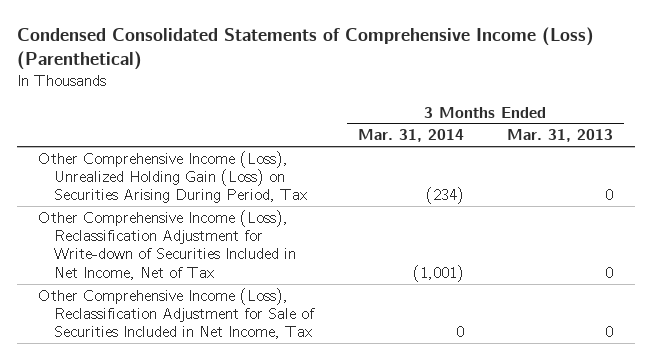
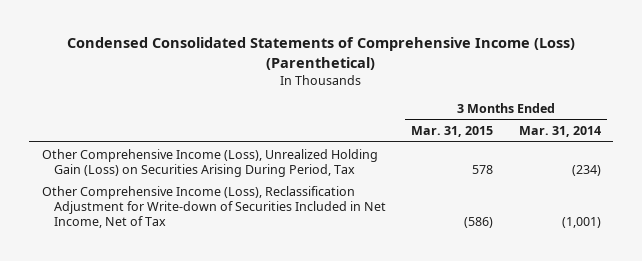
[506,129,613,143] Mar. 31, 2013 -> none
none -> [411,125,494,137] Mar. 31, 2015
[38,287,316,340] Other Comprehensive Income (Loss), Reclassification Adjustment for Sale of Securities Included in Net Income, Tax -> none

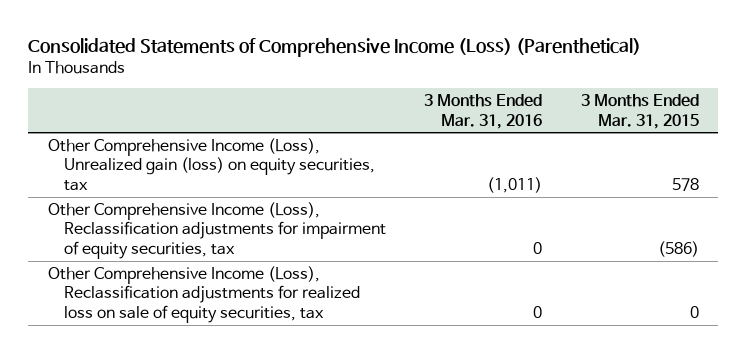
[67,37,576,70] Condensed Consolidated Statements of Comprehensive Income (Loss) (Parenthetical) -> [28,38,642,58] Consolidated Statements of Comprehensive Income (Loss) (Parenthetical)
[518,125,601,137] Mar. 31, 2014 -> none
none -> [424,93,543,129] 3 Months Ended Mar. 31, 2016
[41,148,378,177] Other Comprehensive Income (Loss), Unrealized Holding Gain (Loss) on Securities Arising During Period, Tax -> [47,137,375,192] Other Comprehensive Income (Loss), Unrealized gain (loss) on equity securities, tax
[41,185,386,228] Other Comprehensive Income (Loss), Reclassification Adjustment for Write-down of Securities Included in Net Income, Net of Tax -> [47,201,386,260] Other Comprehensive Income (Loss), Reclassification adjustments for impairment of equity securities, tax
none -> [47,265,360,324] Other Comprehensive Income (Loss), Reclassification adjustments for realized loss on sale of equity securities, tax

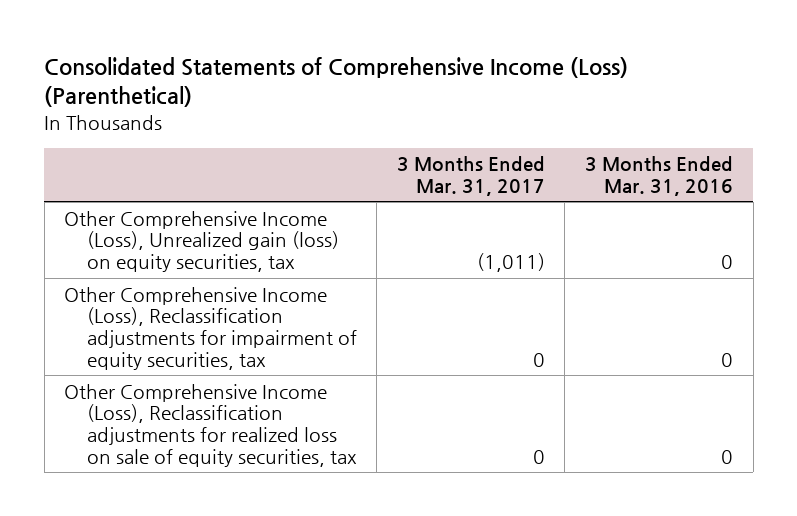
[580,93,699,129] 3 Months Ended Mar. 31, 2015 -> none
none -> [396,156,545,196] 3 Months Ended Mar. 31, 2017
[487,177,543,194] (1,011) -> [721,255,734,270] 0

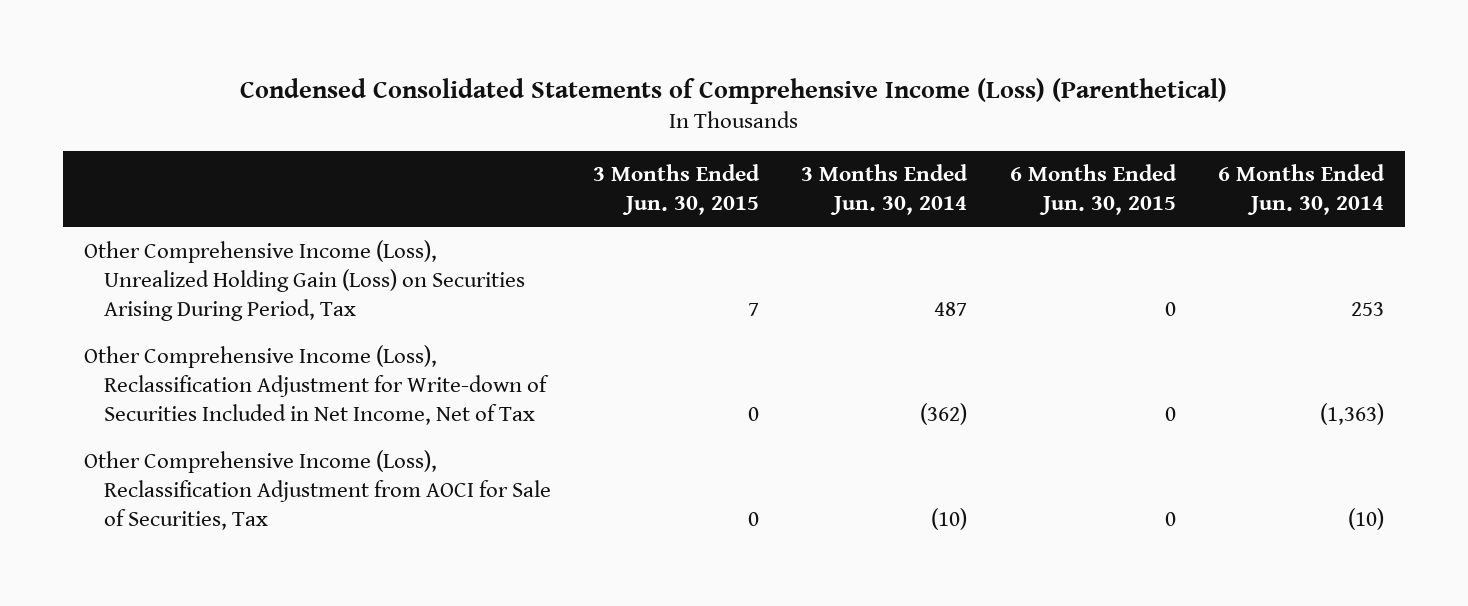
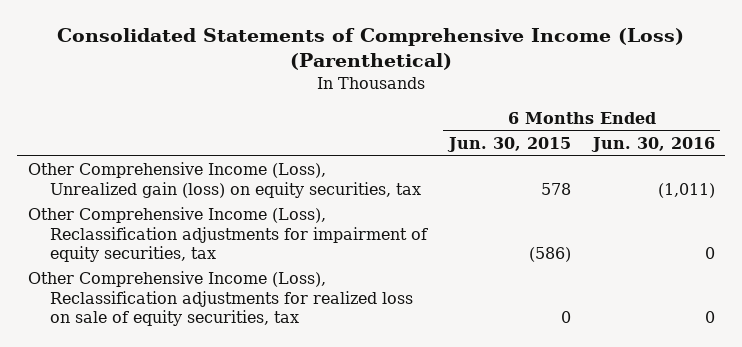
[240,77,1228,104] Condensed Consolidated Statements of Comprehensive Income (Loss) (Parenthetical) -> [57,27,685,71] Consolidated Statements of Comprehensive Income (Loss) (Parenthetical)
[593,164,761,216] 3 Months Ended Jun. 30, 2015 -> none
[801,164,969,216] 3 Months Ended Jun. 30, 2014 -> none
[1218,164,1386,216] 6 Months Ended Jun. 30, 2014 -> none
none -> [590,136,715,152] Jun. 30, 2016
[84,240,525,322] Other Comprehensive Income (Loss), Unrealized Holding Gain (Loss) on Securities Arising During Period, Tax -> [27,162,422,198] Other Comprehensive Income (Loss), Unrealized gain (loss) on equity securities, tax
[1164,302,1176,317] 0 -> [540,182,571,195] 578
[84,345,549,426] Other Comprehensive Income (Loss), Reclassification Adjustment for Write-down of Securities Included in Net Income, Net of Tax -> [27,207,429,263] Other Comprehensive Income (Loss), Reclassification adjustments for impairment of equity securities, tax
[1164,407,1176,422] 0 -> [528,247,571,263] (586)
[84,450,551,531] Other Comprehensive Income (Loss), Reclassification Adjustment from AOCI for Sale of Securities, Tax -> [27,271,414,327] Other Comprehensive Income (Loss), Reclassification adjustments for realized loss on sale of equity securities, tax

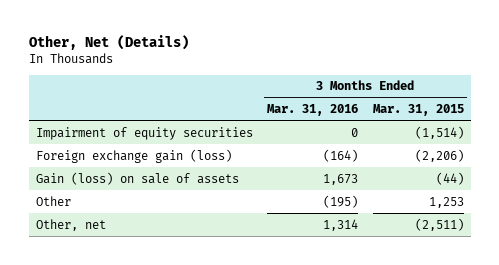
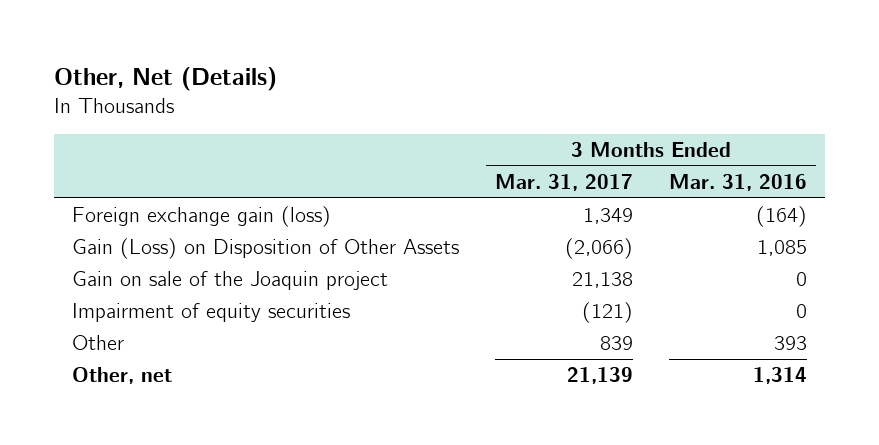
[372,104,464,117] Mar. 31, 2015 -> none
none -> [494,173,633,191] Mar. 31, 2017
none -> [71,238,459,260] Gain (Loss) on Disposition of Other Assets
[35,171,239,185] Gain (loss) on sale of assets -> [71,271,388,291] Gain on sale of the Joaquin project
[323,173,359,185] 1,673 -> [796,272,808,287] 0
[35,126,253,140] Impairment of equity securities -> [71,303,350,323] Impairment of equity securities
[323,194,359,208] (195) -> [774,336,808,351] 393

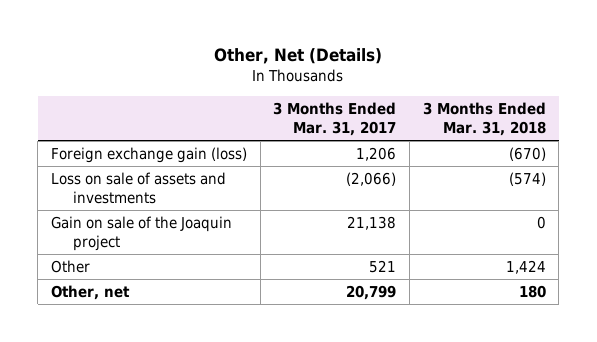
[669,173,808,191] Mar. 31, 2016 -> none
none -> [422,102,546,137] 3 Months Ended Mar. 31, 2018
[582,208,633,225] 1,349 -> [356,146,397,161] 1,206
[71,238,459,260] Gain (Loss) on Disposition of Other Assets -> [51,171,227,204] Loss on sale of assets and investments
[71,303,350,323] Impairment of equity securities -> none
[599,336,633,351] 839 -> [369,259,397,273] 521
[566,367,633,385] 21,139 -> [346,284,397,300] 20,799

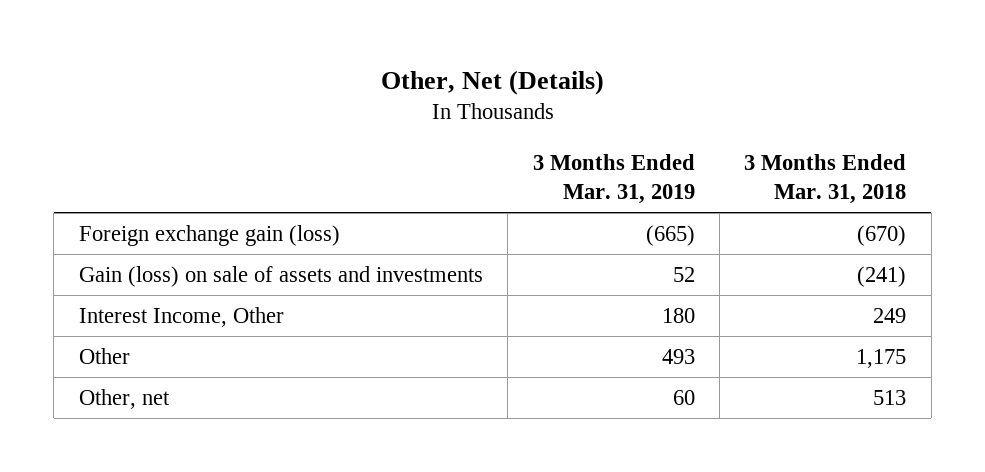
[273,102,397,137] 3 Months Ended Mar. 31, 2017 -> none
none -> [532,154,695,205] 3 Months Ended Mar. 31, 2019
[51,215,233,251] Gain on sale of the Joaquin project -> none
[51,171,227,204] Loss on sale of assets and investments -> [78,265,483,287] Gain (loss) on sale of assets and investments
[508,171,546,186] (574) -> [857,265,907,287] (241)
none -> [78,306,284,327] Interest Income, Other
[505,259,546,274] 1,424 -> [856,348,907,368] 1,175
[518,284,546,298] 180 -> [873,389,907,405] 513

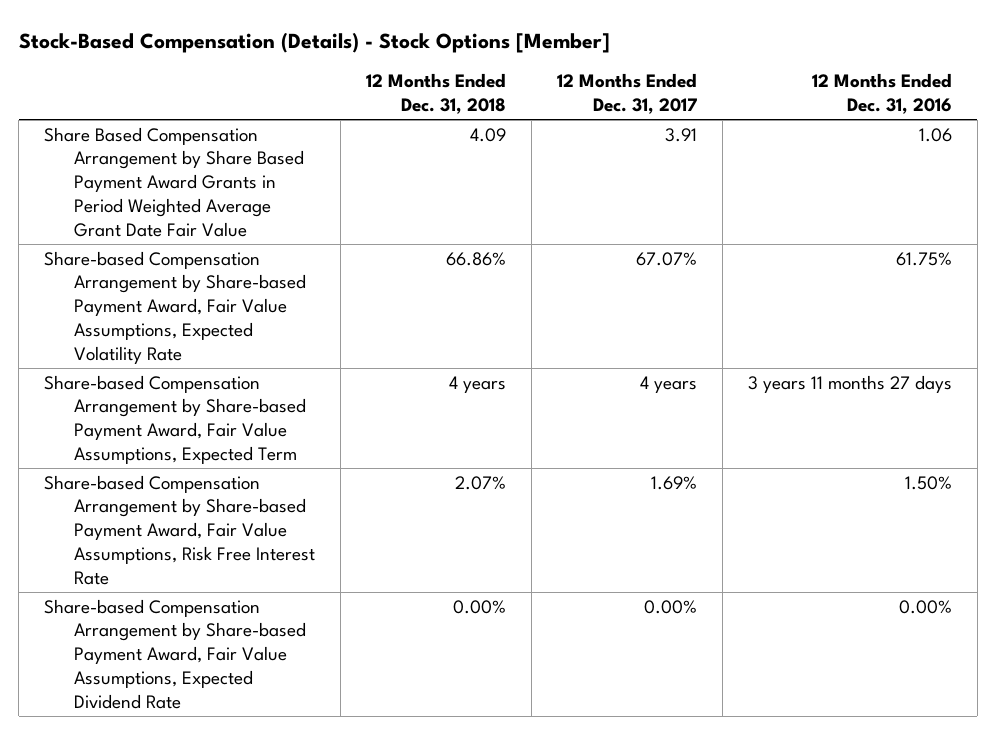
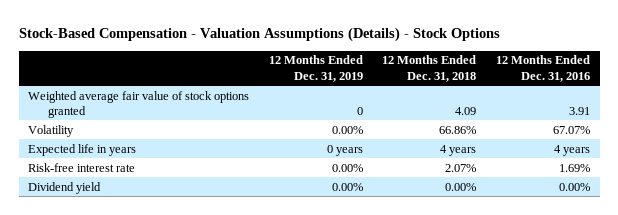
[18,31,610,53] Stock-Based Compensation (Details) - Stock Options [Member] -> [18,27,500,43] Stock-Based Compensation - Valuation Assumptions (Details) - Stock Options
[556,73,697,115] 12 Months Ended Dec. 31, 2017 -> none
none -> [268,55,363,82] 12 Months Ended Dec. 31, 2019
[44,250,306,365] Share-based Compensation Arrangement by Share-based Payment Award, Fair Value Assumptions, Expected Volatility Rate -> none
[44,374,306,465] Share-based Compensation Arrangement by Share-based Payment Award, Fair Value Assumptions, Expected Term -> none
[44,126,304,238] Share Based Compensation Arrangement by Share Based Payment Award Grants in Period Weighted Average Grant Date Fair Value -> [28,90,250,118] Weighted average fair value of stock options granted
[918,127,952,142] 1.06 -> [568,106,590,115] 3.91
none -> [28,124,75,137] Volatility
none -> [28,143,137,156] Expected life in years
[44,474,315,586] Share-based Compensation Arrangement by Share-based Payment Award, Fair Value Assumptions, Risk Free Interest Rate -> [28,162,136,172] Risk-free interest rate
[904,475,952,490] 1.50% -> [558,163,590,172] 1.69%
[44,598,306,710] Share-based Compensation Arrangement by Share-based Payment Award, Fair Value Assumptions, Expected Dividend Rate -> [28,181,102,194] Dividend yield

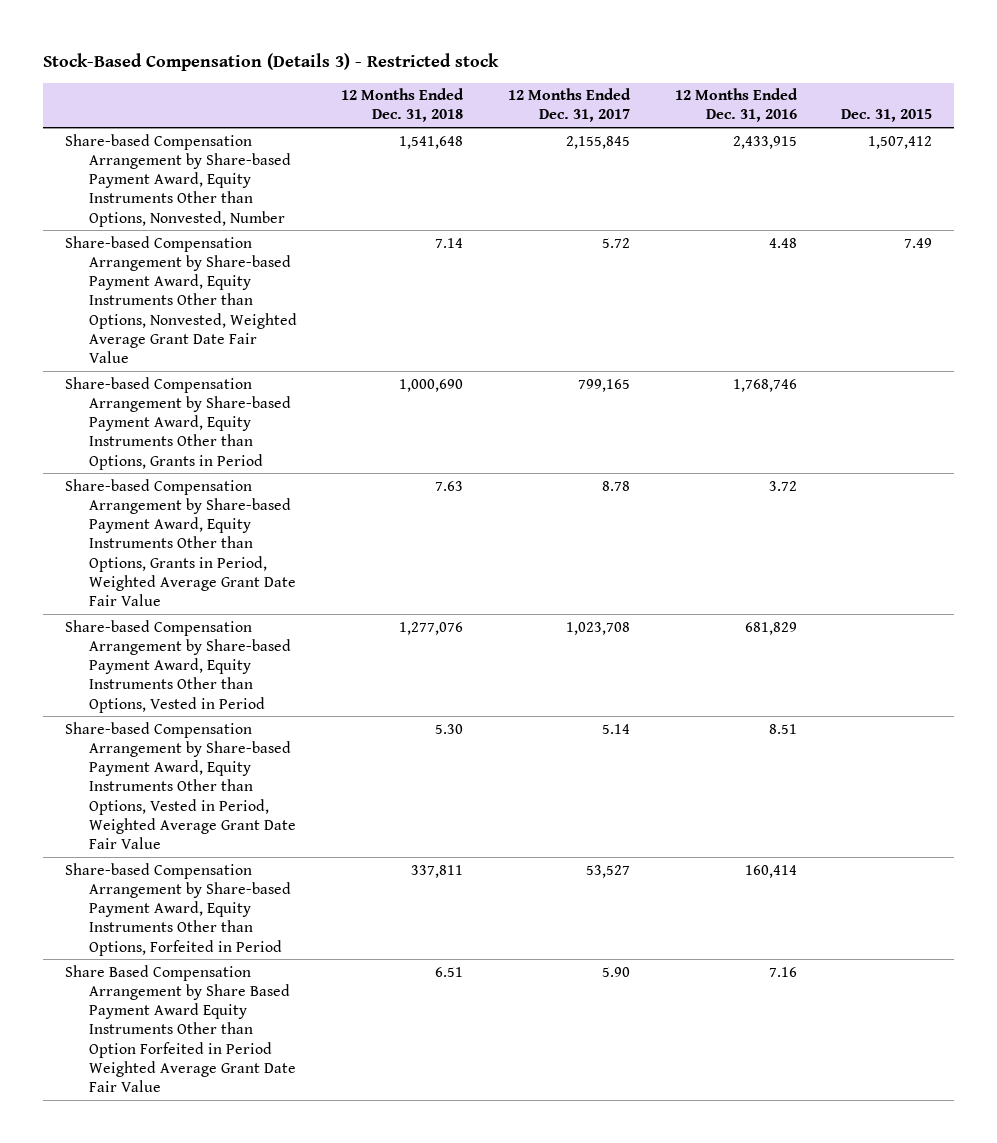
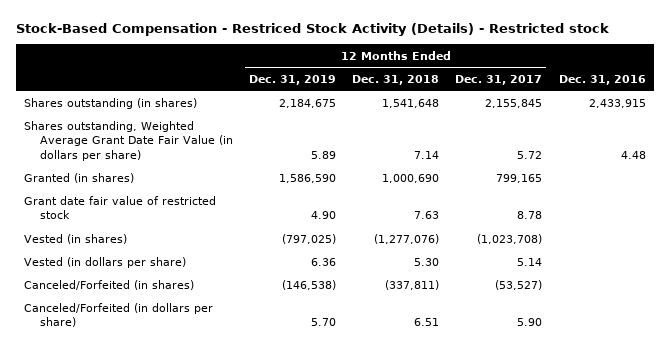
[42,52,499,71] Stock-Based Compensation (Details 3) - Restricted stock -> [15,22,609,36] Stock-Based Compensation - Restriced Stock Activity (Details) - Restricted stock
[674,88,798,123] 12 Months Ended Dec. 31, 2016 -> none
[841,109,933,123] Dec. 31, 2015 -> none
none -> [248,74,336,85] Dec. 31, 2019
none -> [558,74,646,85] Dec. 31, 2016
[65,619,291,713] Share-based Compensation Arrangement by Share-based Payment Award, Equity Instruments Other than Options, Vested in Period -> none
[65,862,291,956] Share-based Compensation Arrangement by Share-based Payment Award, Equity Instruments Other than Options, Forfeited in Period -> none
[65,133,291,227] Share-based Compensation Arrangement by Share-based Payment Award, Equity Instruments Other than Options, Nonvested, Number -> [23,97,197,109] Shares outstanding (in shares)
[65,235,297,364] Share-based Compensation Arrangement by Share-based Payment Award, Equity Instruments Other than Options, Nonvested, Weighted Average Grant Date Fair Value -> [23,120,233,161] Shares outstanding, Weighted Average Grant Date Fair Value (in dollars per share)
[65,376,291,470] Share-based Compensation Arrangement by Share-based Payment Award, Equity Instruments Other than Options, Grants in Period -> [23,172,134,183] Granted (in shares)
[65,478,296,607] Share-based Compensation Arrangement by Share-based Payment Award, Equity Instruments Other than Options, Grants in Period, Weighted Average Grant Date Fair Value -> [23,195,216,220] Grant date fair value of restricted stock
none -> [23,233,127,244] Vested (in shares)
[65,721,296,850] Share-based Compensation Arrangement by Share-based Payment Award, Equity Instruments Other than Options, Vested in Period, Weighted Average Grant Date Fair Value -> [23,256,186,268] Vested (in dollars per share)
none -> [23,279,194,290] Canceled/Forfeited (in shares)
[65,964,296,1093] Share Based Compensation Arrangement by Share Based Payment Award Equity Instruments Other than Option Forfeited in Period Weighted Average Grant Date Fair Value -> [23,302,213,328] Canceled/Forfeited (in dollars per share)

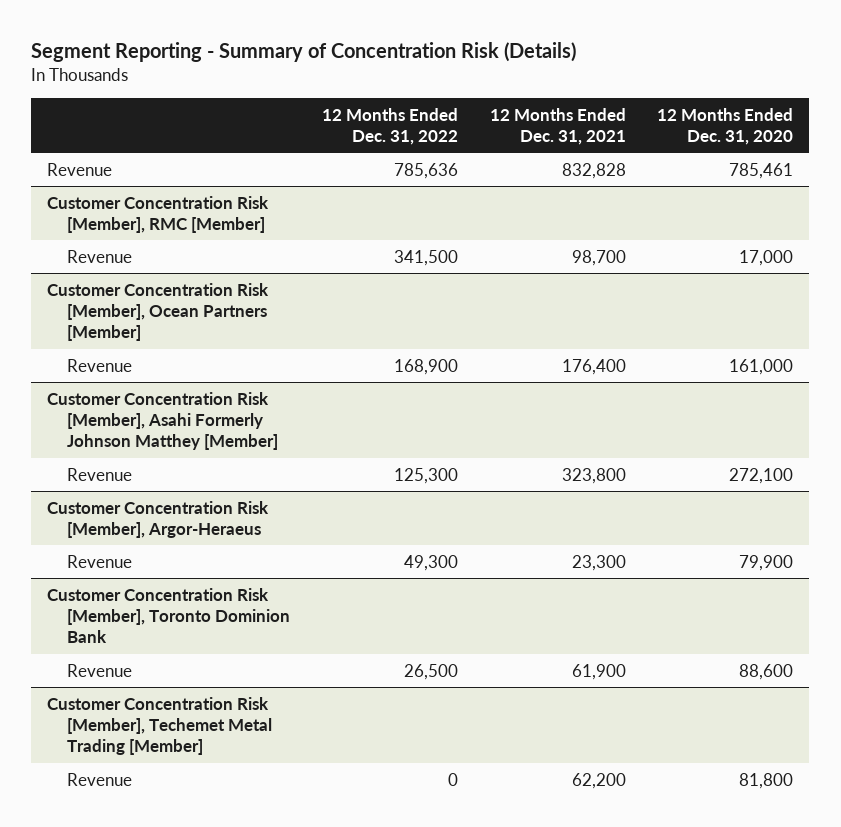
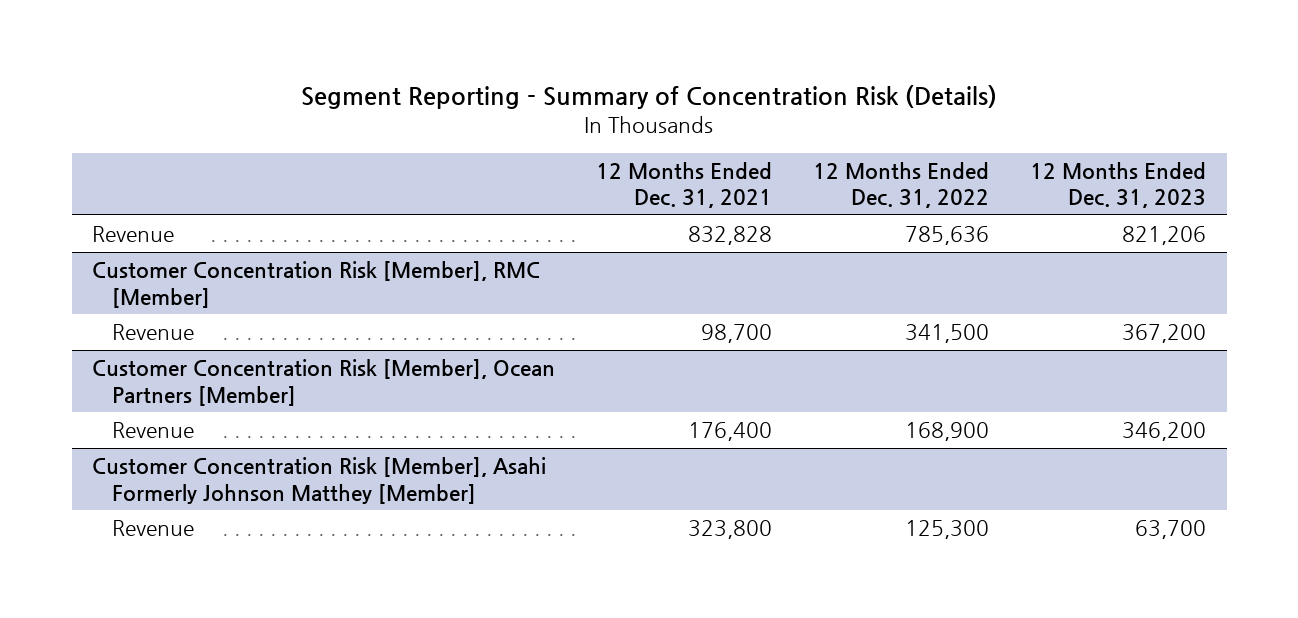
[657,107,794,145] 12 Months Ended Dec. 31, 2020 -> none
none -> [1030,161,1207,209] 12 Months Ended Dec. 31, 2023
[47,500,270,538] Customer Concentration Risk [Member], Argor-Heraeus -> none
[66,554,132,568] Revenue -> none
[47,587,290,643] Customer Concentration Risk [Member], Toronto Dominion Bank -> none
[66,663,132,677] Revenue -> none
[47,696,272,755] Customer Concentration Risk [Member], Techemet Metal Trading [Member] -> none
[66,772,132,786] Revenue -> none

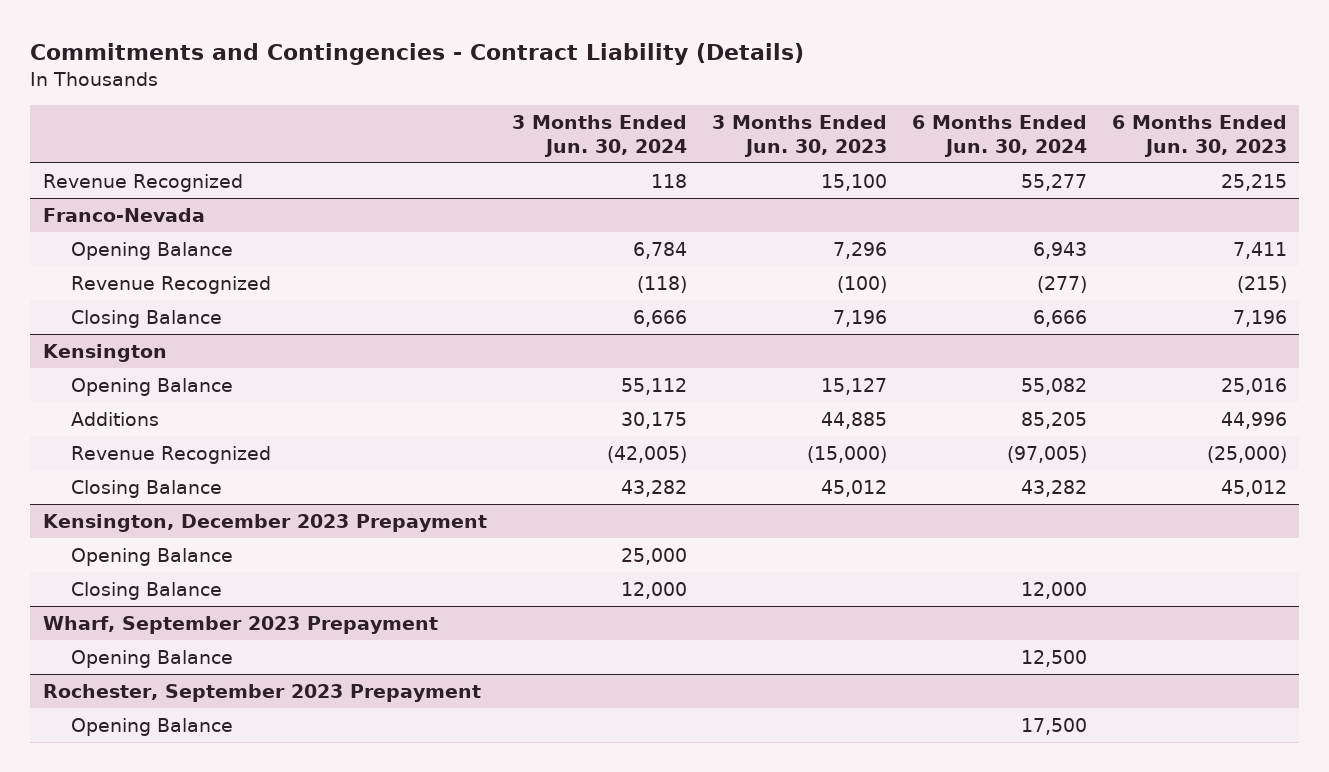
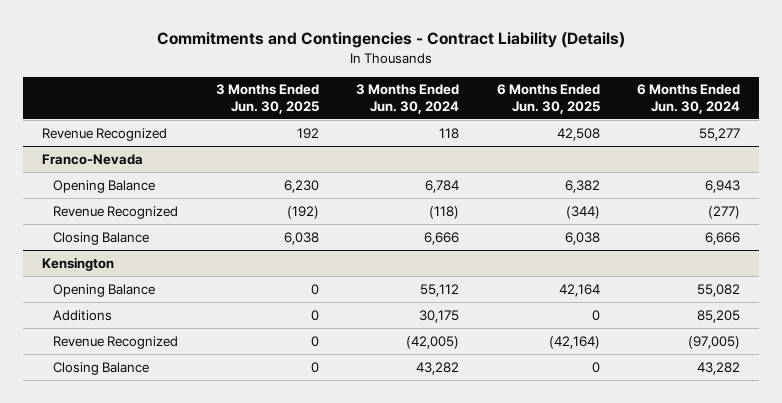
[711,115,887,157] 3 Months Ended Jun. 30, 2023 -> none
[1111,115,1287,157] 6 Months Ended Jun. 30, 2023 -> none
none -> [215,84,319,114] 3 Months Ended Jun. 30, 2025
none -> [496,84,600,114] 6 Months Ended Jun. 30, 2025
[42,514,487,533] Kensington, December 2023 Prepayment -> none
[71,548,234,567] Opening Balance -> none
[71,582,223,601] Closing Balance -> none
[42,616,438,635] Wharf, September 2023 Prepayment -> none
[71,650,234,669] Opening Balance -> none
[42,684,481,703] Rochester, September 2023 Prepayment -> none
[71,718,234,737] Opening Balance -> none

